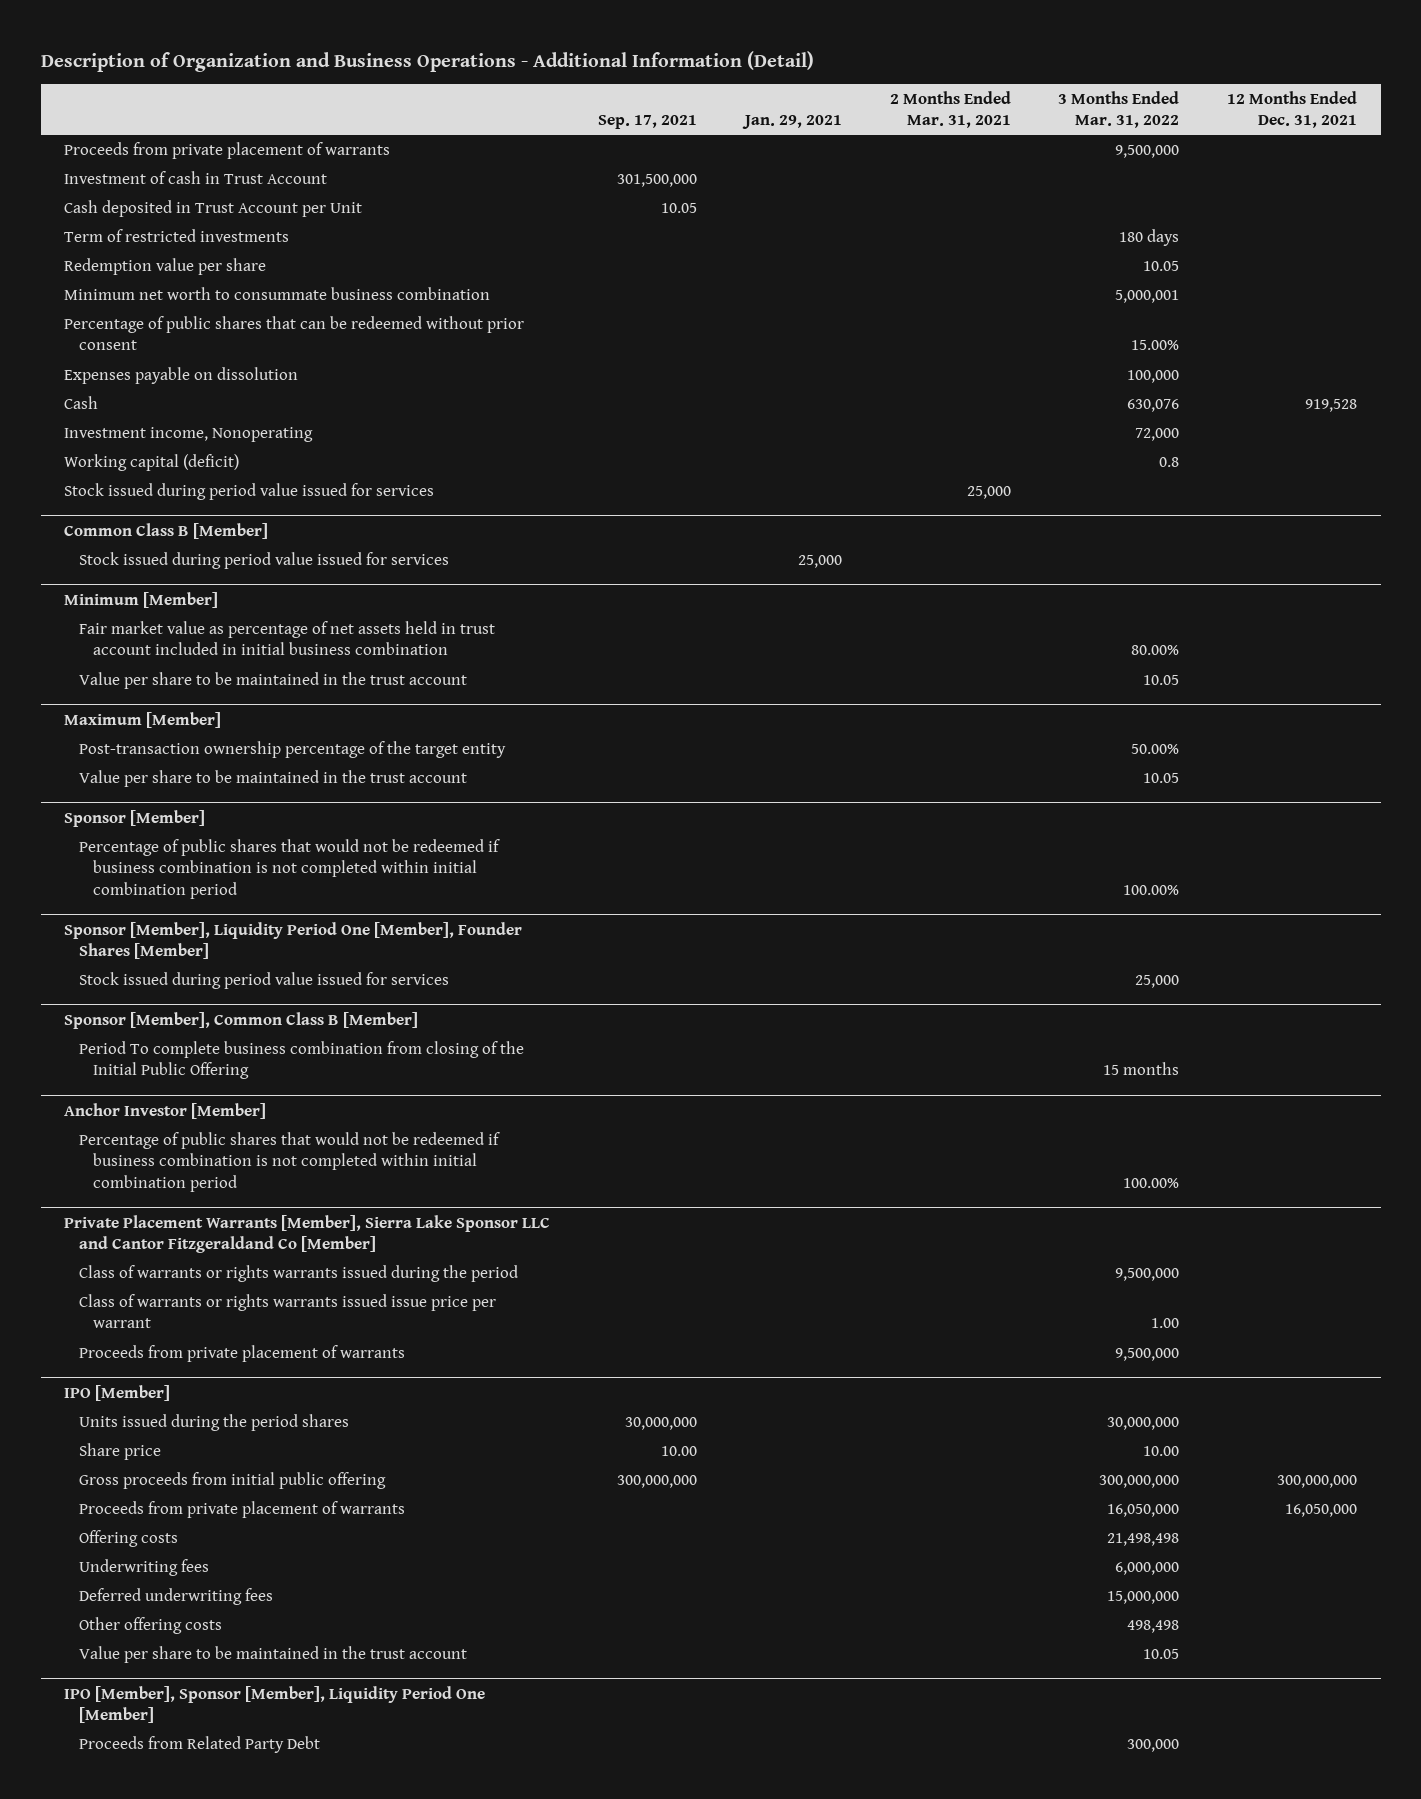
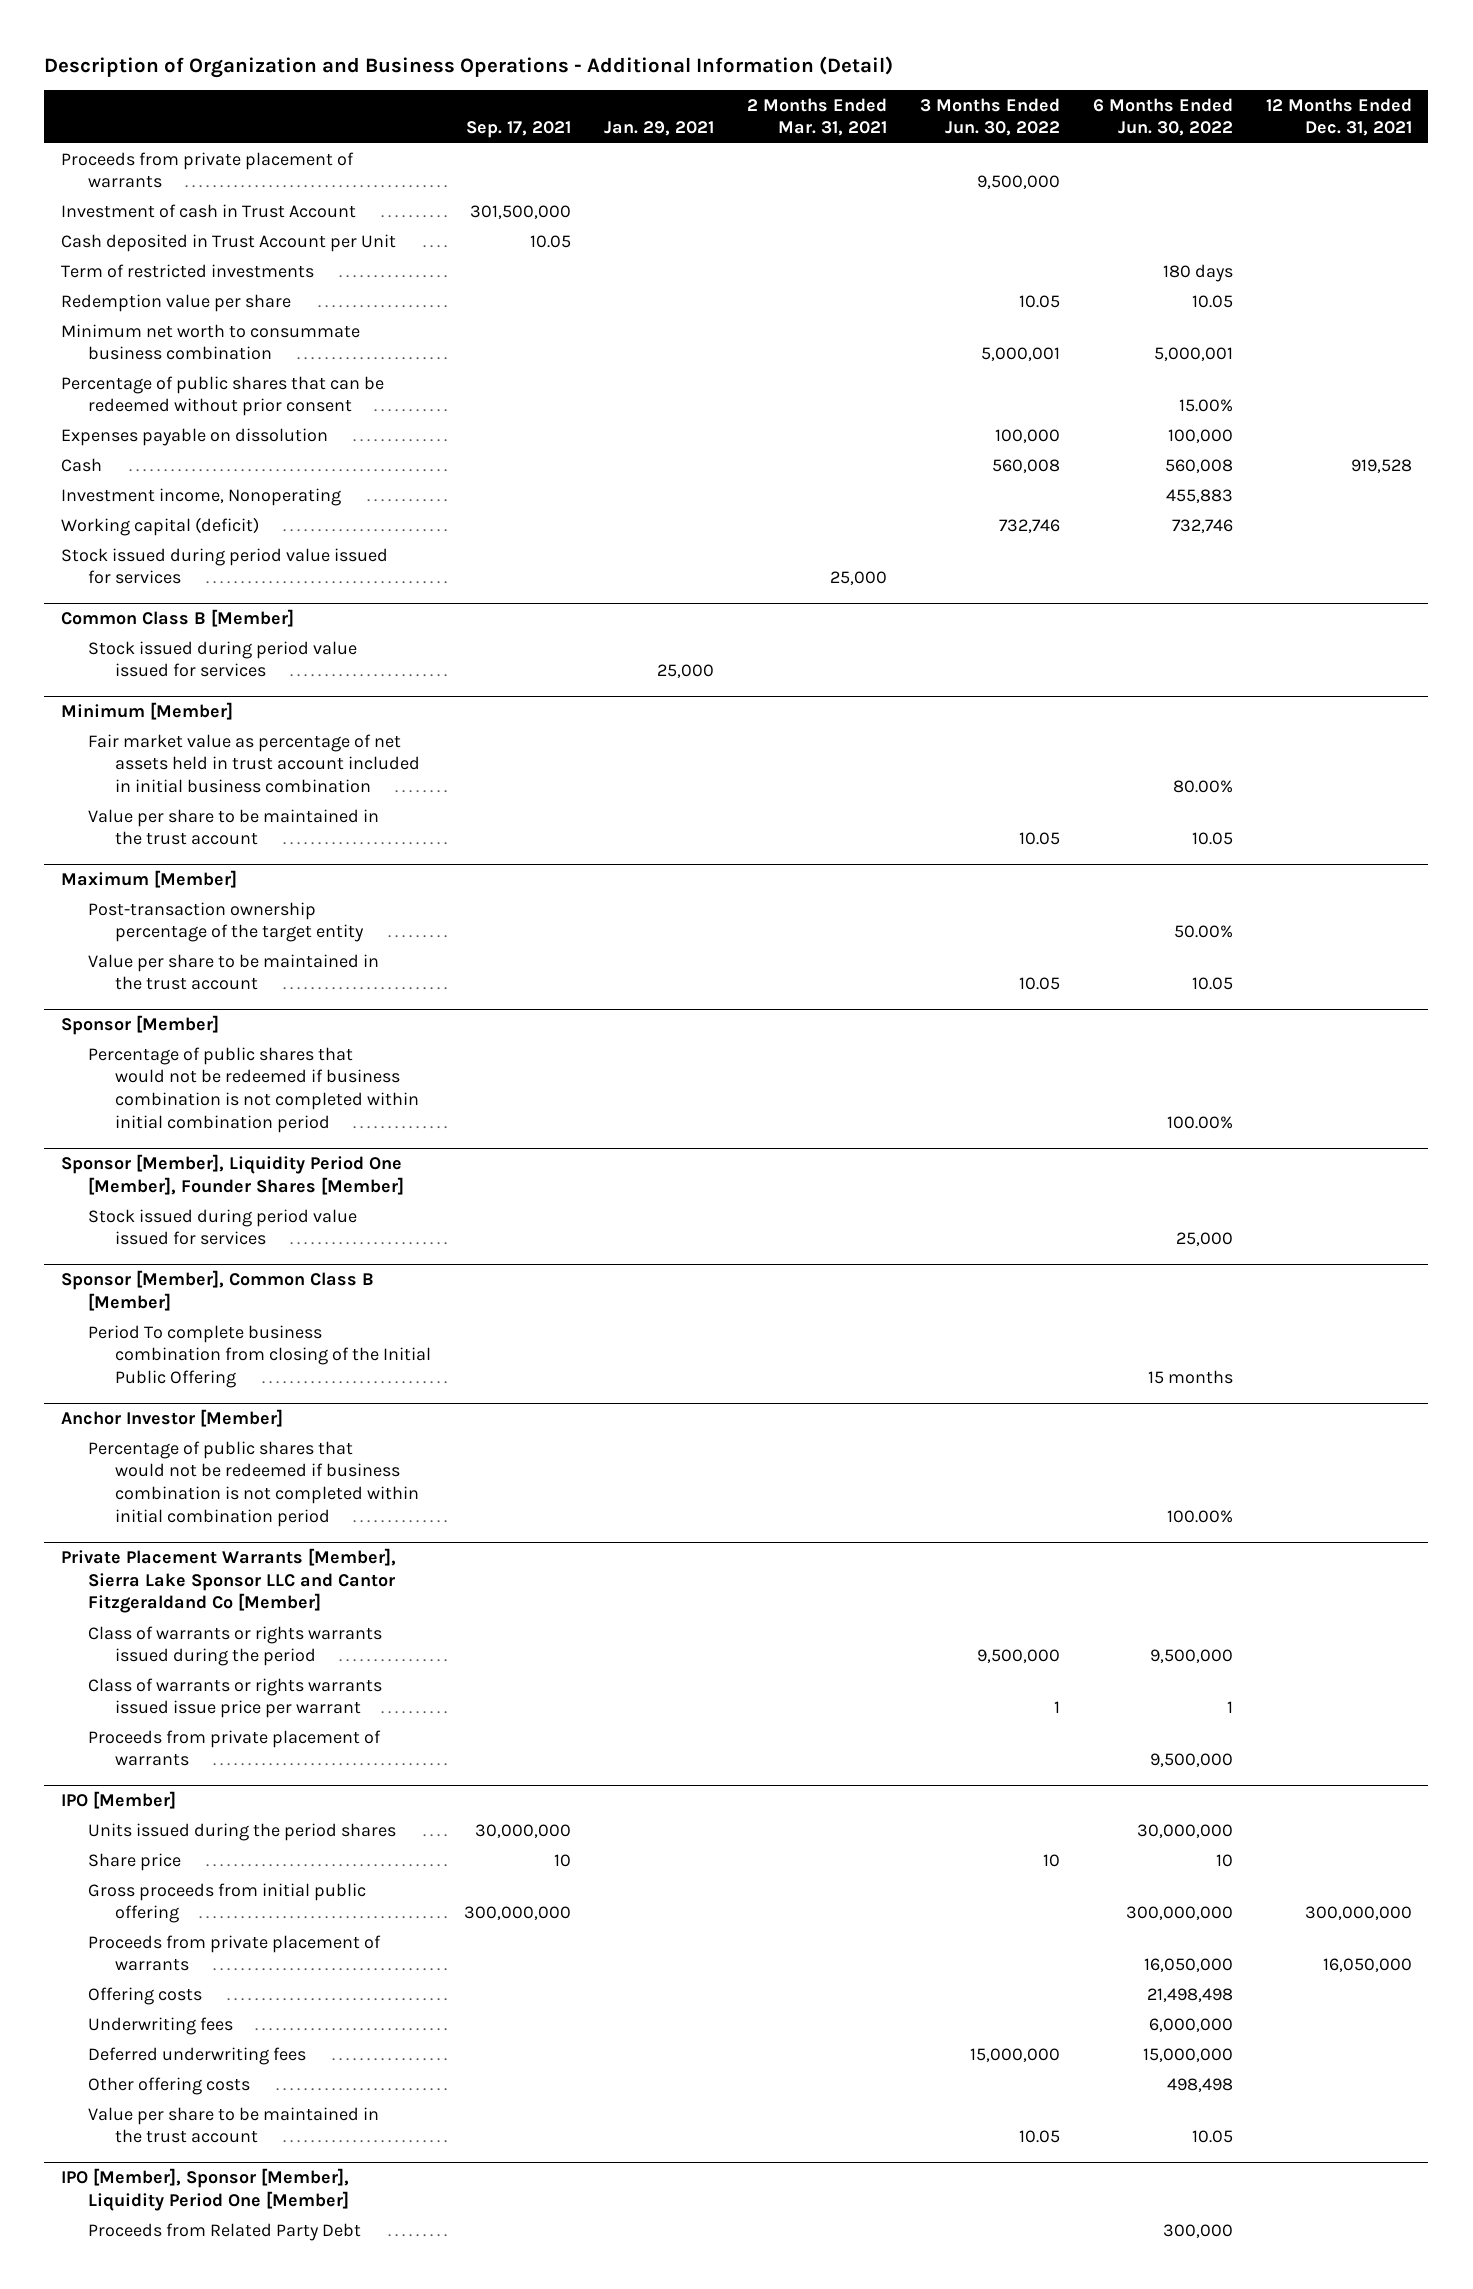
[1058,90,1180,129] 3 Months Ended Mar. 31, 2022 -> none
none -> [919,97,1060,137] 3 Months Ended Jun. 30, 2022
none -> [1092,97,1233,137] 6 Months Ended Jun. 30, 2022
[661,1445,698,1456] 10.00 -> [553,1853,571,1867] 10

